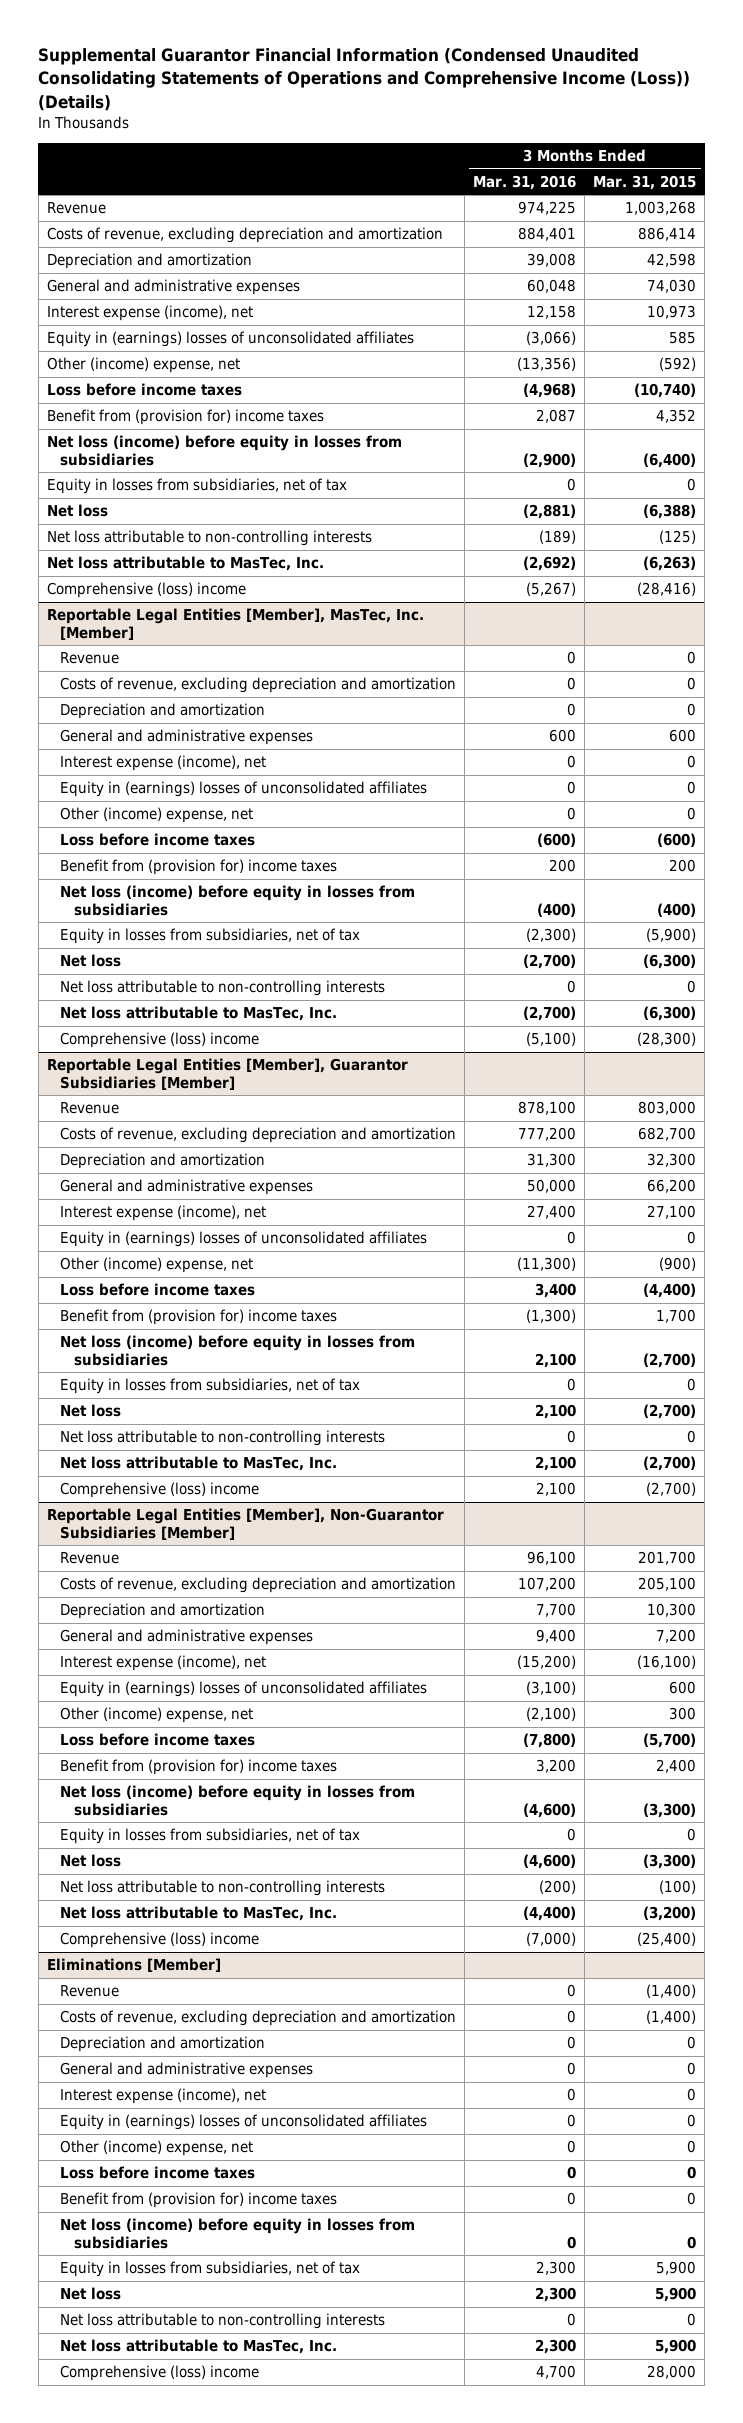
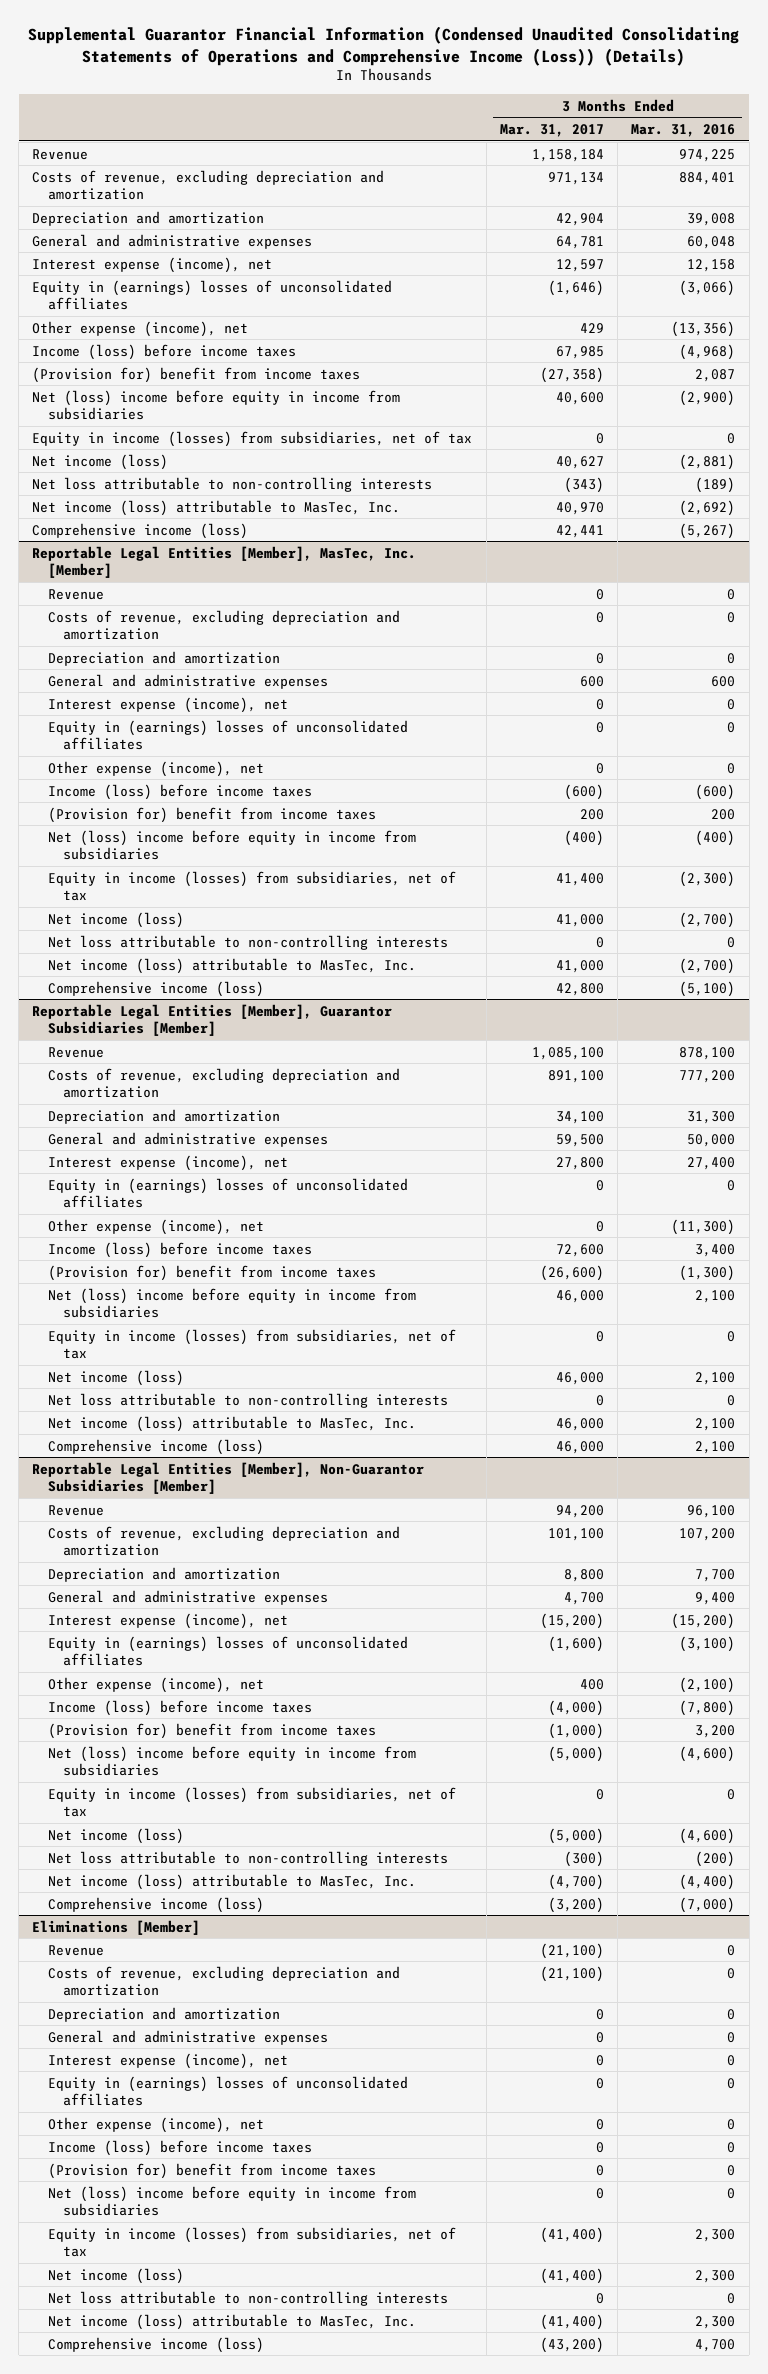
[593,174,697,190] Mar. 31, 2015 -> none
none -> [499,124,604,138] Mar. 31, 2017
[46,357,240,374] Other (income) expense, net -> [32,320,249,337] Other expense (income), net
[46,383,242,397] Loss before income taxes -> [32,343,297,360] Income (loss) before income taxes
[46,409,324,426] Benefit from (provision for) income taxes -> [32,366,361,383] (Provision for) benefit from income taxes
[46,435,402,466] Net loss (income) before equity in losses from subsidiaries -> [32,389,401,421] Net (loss) income before equity in income from subsidiaries
[46,478,347,495] Equity in losses from subsidiaries, net of tax -> [32,430,473,447] Equity in income (losses) from subsidiaries, net of tax
[46,504,108,518] Net loss -> [32,453,169,470] Net income (loss)
[46,556,324,572] Net loss attributable to MasTec, Inc. -> [32,499,401,516] Net income (loss) attributable to MasTec, Inc.
[46,582,246,599] Comprehensive (loss) income -> [32,522,249,539] Comprehensive income (loss)
[60,807,254,824] Other (income) expense, net -> [47,760,264,777] Other expense (income), net
[60,833,256,847] Loss before income taxes -> [47,783,312,800] Income (loss) before income taxes
[60,859,338,876] Benefit from (provision for) income taxes -> [47,806,376,823] (Provision for) benefit from income taxes
[60,885,416,916] Net loss (income) before equity in losses from subsidiaries -> [47,829,416,861] Net (loss) income before equity in income from subsidiaries
[60,928,361,945] Equity in losses from subsidiaries, net of tax -> [47,870,456,902] Equity in income (losses) from subsidiaries, net of tax
[60,954,122,968] Net loss -> [47,911,184,928] Net income (loss)
[60,1006,338,1022] Net loss attributable to MasTec, Inc. -> [47,957,416,974] Net income (loss) attributable to MasTec, Inc.
[60,1032,260,1049] Comprehensive (loss) income -> [47,980,264,997] Comprehensive income (loss)
[60,1257,254,1274] Other (income) expense, net -> [47,1218,264,1235] Other expense (income), net
[60,1283,256,1297] Loss before income taxes -> [47,1241,312,1258] Income (loss) before income taxes
[60,1309,338,1326] Benefit from (provision for) income taxes -> [47,1264,376,1281] (Provision for) benefit from income taxes
[60,1335,416,1366] Net loss (income) before equity in losses from subsidiaries -> [47,1287,416,1319] Net (loss) income before equity in income from subsidiaries
[60,1378,361,1395] Equity in losses from subsidiaries, net of tax -> [47,1328,456,1360] Equity in income (losses) from subsidiaries, net of tax
[60,1404,122,1418] Net loss -> [47,1369,184,1386] Net income (loss)
[60,1456,338,1472] Net loss attributable to MasTec, Inc. -> [47,1415,416,1432] Net income (loss) attributable to MasTec, Inc.
[60,1482,260,1499] Comprehensive (loss) income -> [47,1438,264,1455] Comprehensive income (loss)
[60,1707,254,1724] Other (income) expense, net -> [47,1676,264,1693] Other expense (income), net
[60,1733,256,1747] Loss before income taxes -> [47,1699,312,1716] Income (loss) before income taxes
[60,1759,338,1776] Benefit from (provision for) income taxes -> [47,1722,376,1739] (Provision for) benefit from income taxes
[60,1785,416,1816] Net loss (income) before equity in losses from subsidiaries -> [47,1745,416,1777] Net (loss) income before equity in income from subsidiaries
[60,1828,361,1845] Equity in losses from subsidiaries, net of tax -> [47,1786,456,1818] Equity in income (losses) from subsidiaries, net of tax
[60,1854,122,1868] Net loss -> [47,1827,184,1844] Net income (loss)
[60,1906,338,1922] Net loss attributable to MasTec, Inc. -> [47,1873,416,1890] Net income (loss) attributable to MasTec, Inc.
[60,1932,260,1949] Comprehensive (loss) income -> [47,1896,264,1913] Comprehensive income (loss)
[60,2140,254,2157] Other (income) expense, net -> [47,2116,264,2133] Other expense (income), net
[60,2166,256,2180] Loss before income taxes -> [47,2139,312,2156] Income (loss) before income taxes
[60,2192,338,2209] Benefit from (provision for) income taxes -> [47,2162,376,2179] (Provision for) benefit from income taxes
[60,2218,416,2249] Net loss (income) before equity in losses from subsidiaries -> [47,2185,416,2217] Net (loss) income before equity in income from subsidiaries
[60,2261,361,2278] Equity in losses from subsidiaries, net of tax -> [47,2226,456,2258] Equity in income (losses) from subsidiaries, net of tax
[60,2287,122,2301] Net loss -> [47,2267,184,2284] Net income (loss)
[60,2339,338,2355] Net loss attributable to MasTec, Inc. -> [47,2313,416,2330] Net income (loss) attributable to MasTec, Inc.
[60,2365,260,2382] Comprehensive (loss) income -> [47,2336,264,2353] Comprehensive income (loss)

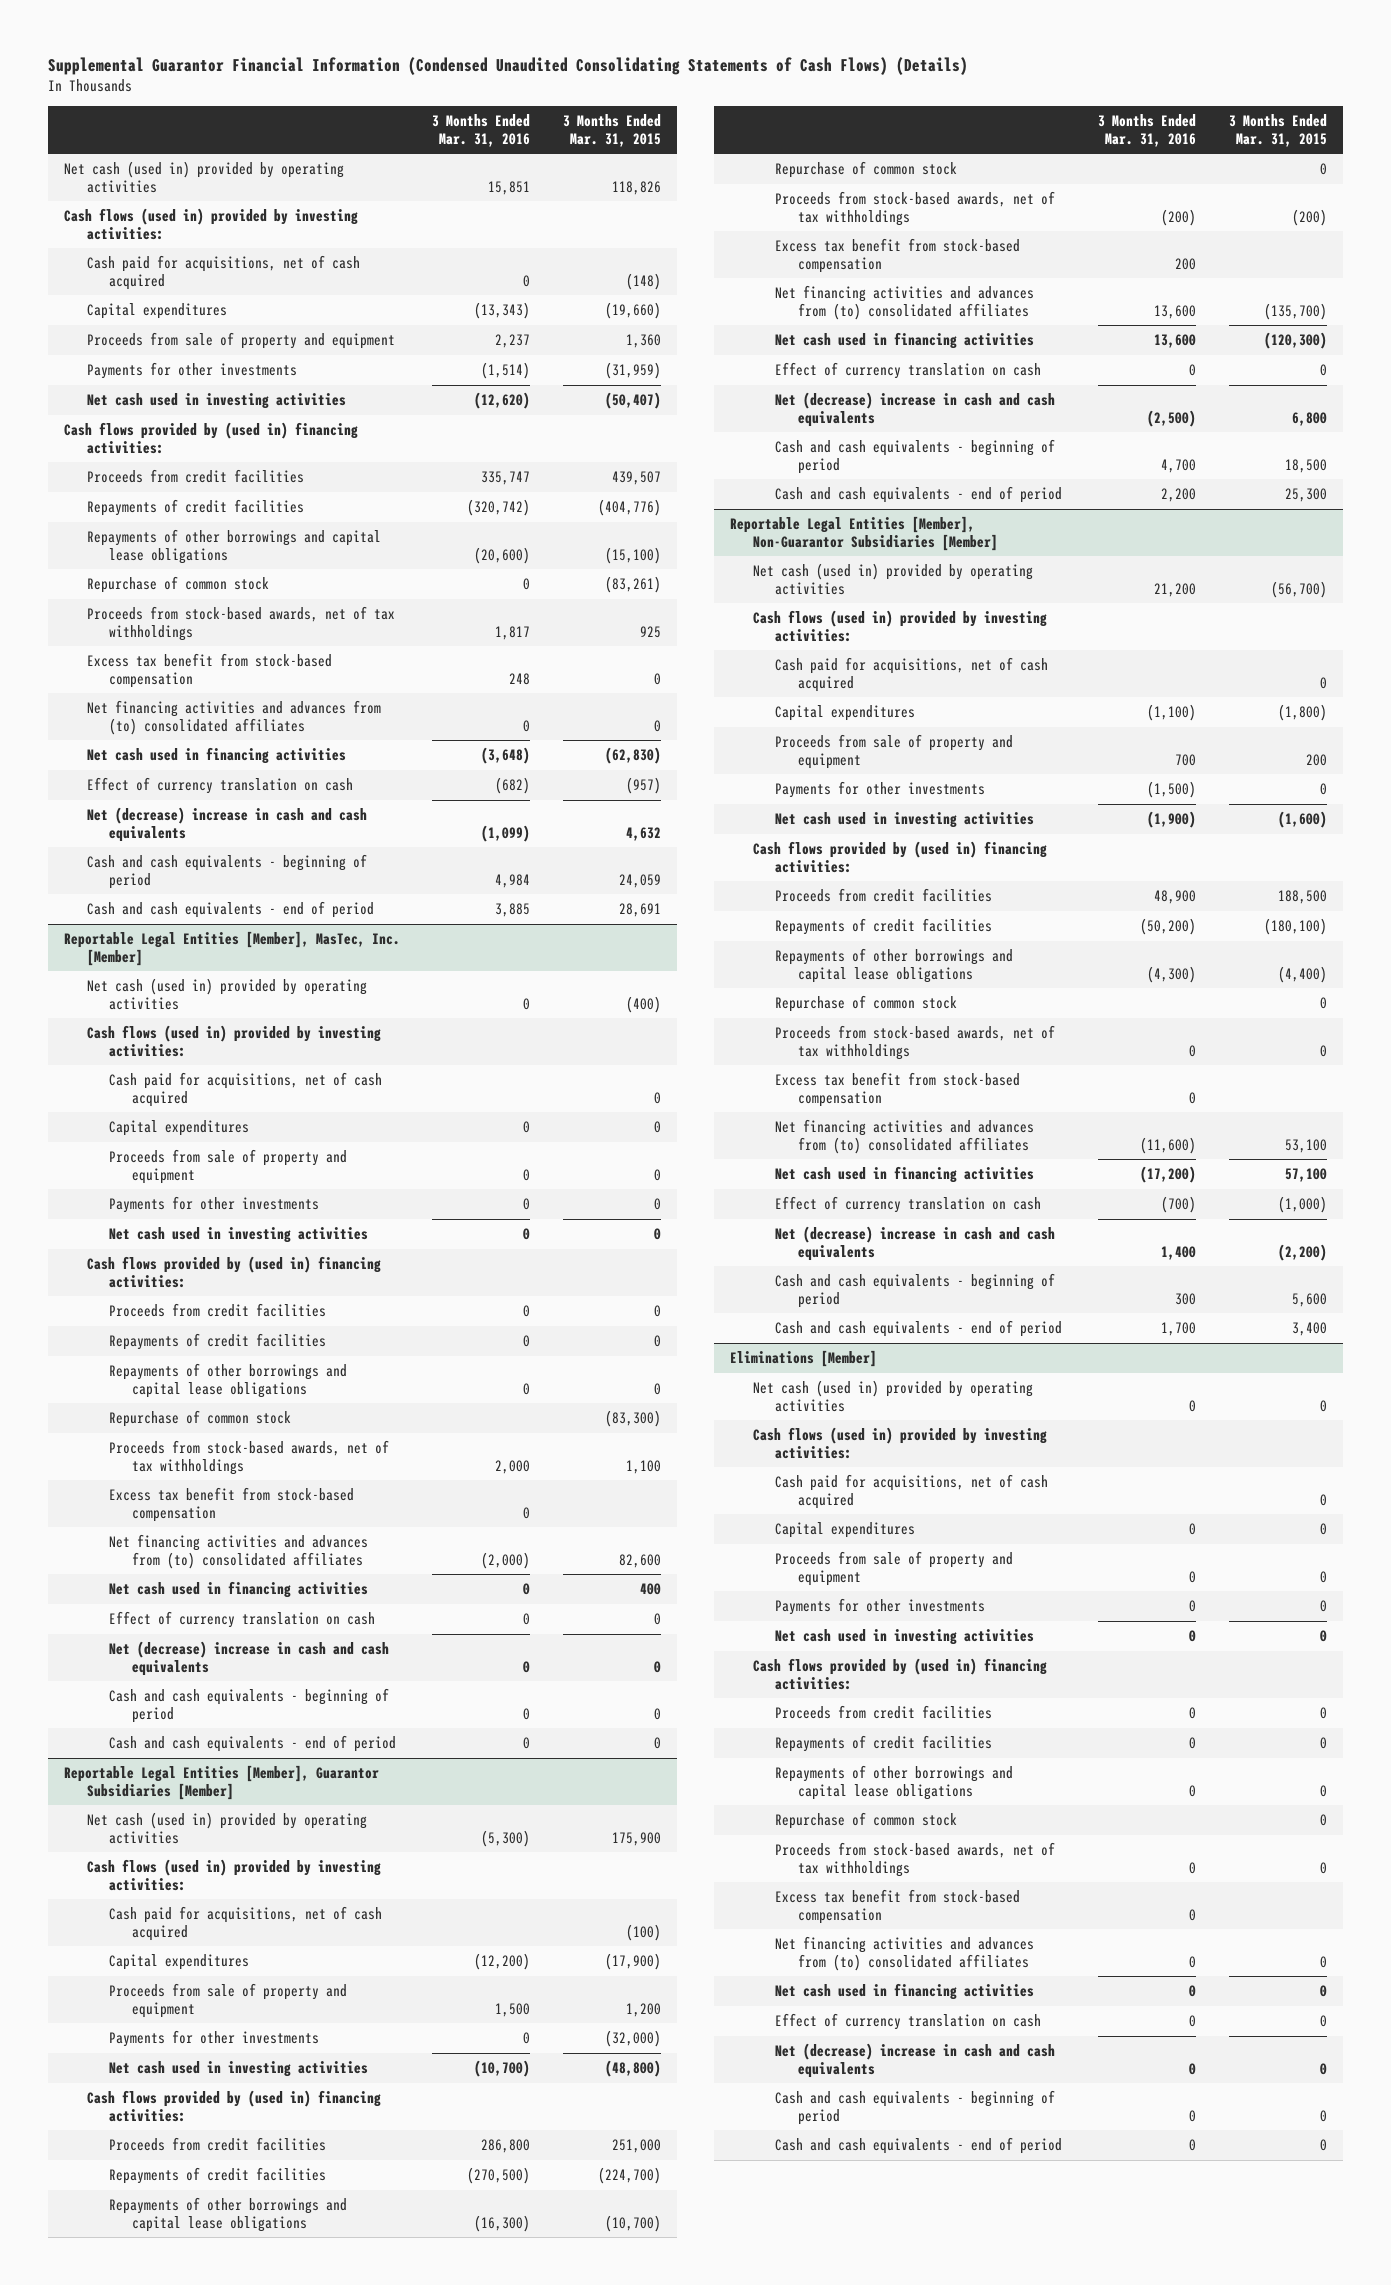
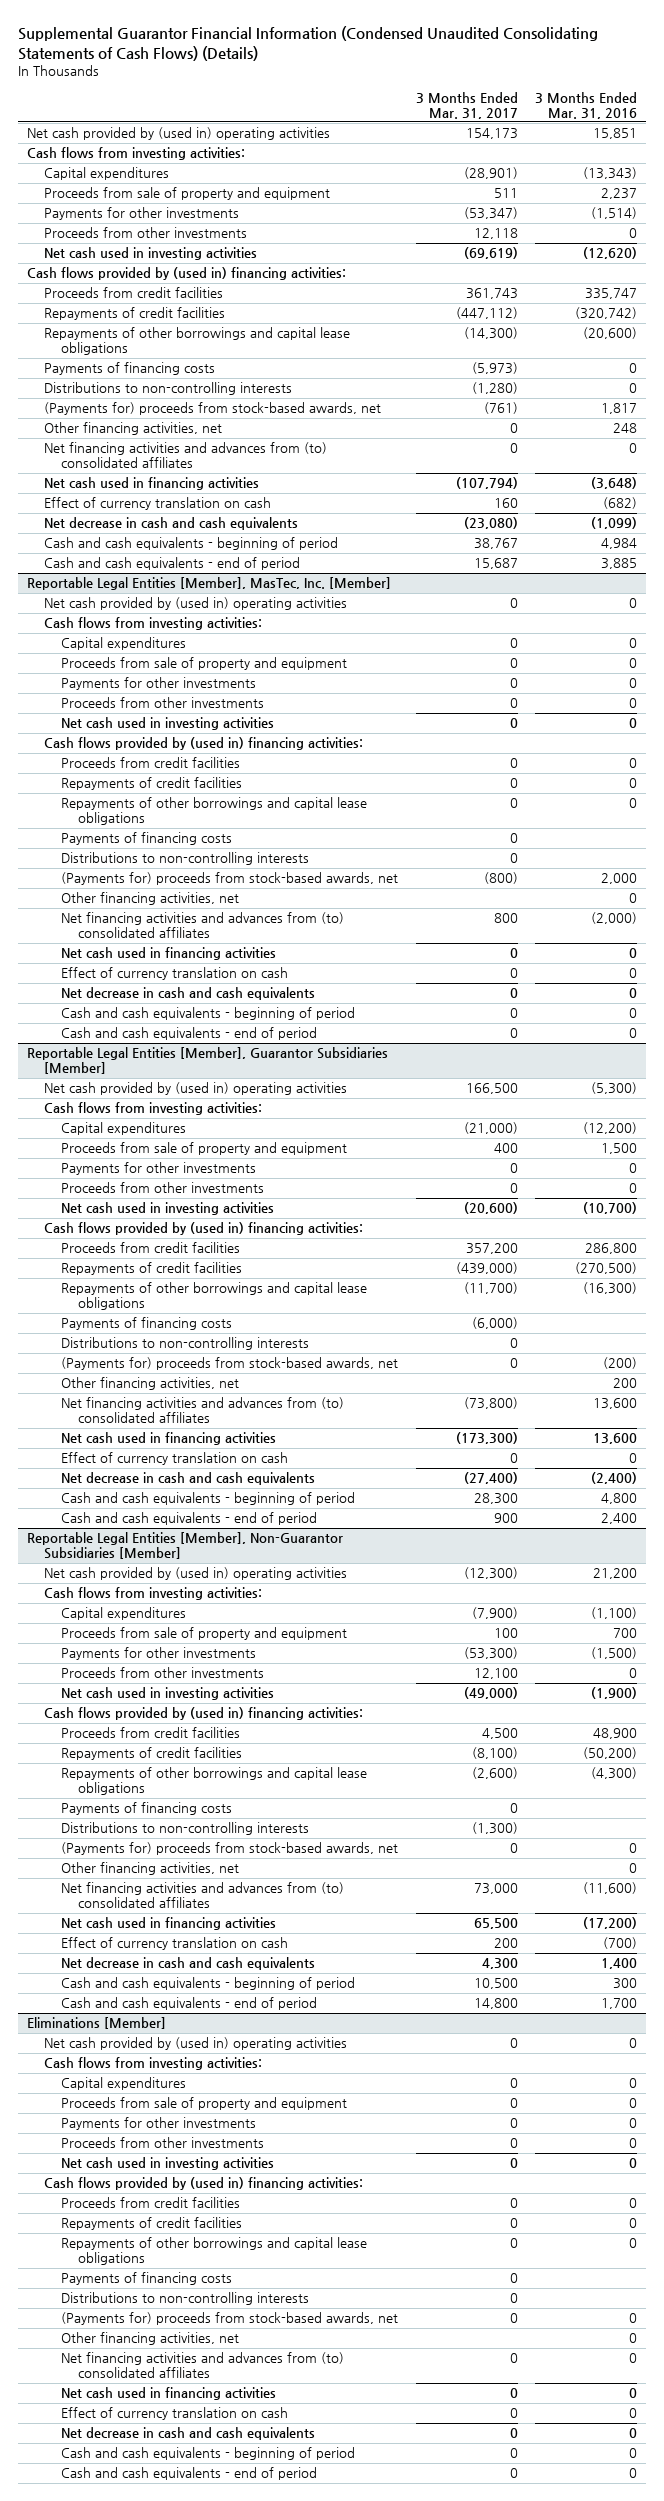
[562,114,661,147] 3 Months Ended Mar. 31, 2015 -> none
none -> [415,91,518,119] 3 Months Ended Mar. 31, 2017
[86,254,360,290] Cash paid for acquisitions, net of cash acquired -> none
[64,160,345,193] Net cash (used in) provided by operating activities -> [26,127,330,141] Net cash provided by (used in) operating activities
[64,207,359,240] Cash flows (used in) provided by investing activities: -> [26,147,245,161] Cash flows from investing activities:
none -> [44,227,248,239] Proceeds from other investments
[86,575,269,593] Repurchase of common stock -> none
none -> [44,362,216,376] Payments of financing costs
none -> [44,382,293,396] Distributions to non-controlling interests
[86,605,395,641] Proceeds from stock-based awards, net of tax withholdings -> [44,402,382,416] (Payments for) proceeds from stock-based awards, net
[86,652,332,688] Excess tax benefit from stock-based compensation -> [44,422,223,436] Other financing activities, net
[86,806,367,842] Net (decrease) increase in cash and cash equivalents -> [44,517,299,531] Net decrease in cash and cash equivalents
[109,1071,383,1107] Cash paid for acquisitions, net of cash acquired -> none
[86,977,367,1010] Net cash (used in) provided by operating activities -> [44,597,348,611] Net cash provided by (used in) operating activities
[86,1024,381,1057] Cash flows (used in) provided by investing activities: -> [44,617,263,631] Cash flows from investing activities:
none -> [61,697,265,709] Proceeds from other investments
[109,1409,292,1427] Repurchase of common stock -> none
[109,1486,355,1522] Excess tax benefit from stock-based compensation -> none
none -> [61,832,233,846] Payments of financing costs
none -> [61,852,310,866] Distributions to non-controlling interests
[109,1439,390,1475] Proceeds from stock-based awards, net of tax withholdings -> [61,872,399,886] (Payments for) proceeds from stock-based awards, net
none -> [61,892,240,906] Other financing activities, net
[109,1640,390,1676] Net (decrease) increase in cash and cash equivalents -> [61,987,316,1001] Net decrease in cash and cash equivalents
[109,1905,383,1941] Cash paid for acquisitions, net of cash acquired -> none
[86,1811,367,1844] Net cash (used in) provided by operating activities -> [44,1082,348,1096] Net cash provided by (used in) operating activities
[86,1858,381,1891] Cash flows (used in) provided by investing activities: -> [44,1102,263,1116] Cash flows from investing activities:
none -> [61,1182,265,1194] Proceeds from other investments
[775,160,958,178] Repurchase of common stock -> none
[775,237,1021,273] Excess tax benefit from stock-based compensation -> none
none -> [61,1317,233,1331] Payments of financing costs
none -> [61,1337,310,1351] Distributions to non-controlling interests
[775,190,1056,226] Proceeds from stock-based awards, net of tax withholdings -> [61,1357,399,1371] (Payments for) proceeds from stock-based awards, net
none -> [61,1377,240,1391] Other financing activities, net
[775,391,1056,427] Net (decrease) increase in cash and cash equivalents -> [61,1472,316,1486] Net decrease in cash and cash equivalents
[1147,409,1197,427] (2,500) -> [591,1472,638,1485] (2,400)
[1161,458,1197,473] 4,700 -> [601,1493,638,1505] 4,800
[1161,487,1197,502] 2,200 -> [601,1513,638,1525] 2,400
[775,656,1049,692] Cash paid for acquisitions, net of cash acquired -> none
[752,562,1033,595] Net cash (used in) provided by operating activities -> [44,1567,348,1581] Net cash provided by (used in) operating activities
[752,609,1047,642] Cash flows (used in) provided by investing activities: -> [44,1587,263,1601] Cash flows from investing activities:
none -> [61,1667,265,1679] Proceeds from other investments
[775,994,958,1012] Repurchase of common stock -> none
[775,1071,1021,1107] Excess tax benefit from stock-based compensation -> none
none -> [61,1802,233,1816] Payments of financing costs
none -> [61,1822,310,1836] Distributions to non-controlling interests
[775,1024,1056,1060] Proceeds from stock-based awards, net of tax withholdings -> [61,1842,399,1856] (Payments for) proceeds from stock-based awards, net
none -> [61,1862,240,1876] Other financing activities, net
[775,1225,1056,1261] Net (decrease) increase in cash and cash equivalents -> [61,1957,316,1971] Net decrease in cash and cash equivalents
[775,1473,1049,1509] Cash paid for acquisitions, net of cash acquired -> none
[752,1379,1033,1412] Net cash (used in) provided by operating activities -> [44,2037,348,2051] Net cash provided by (used in) operating activities
[752,1426,1047,1459] Cash flows (used in) provided by investing activities: -> [44,2057,263,2071] Cash flows from investing activities:
none -> [61,2137,265,2149] Proceeds from other investments
[775,1811,958,1829] Repurchase of common stock -> none
[775,1888,1021,1924] Excess tax benefit from stock-based compensation -> none
none -> [61,2272,233,2286] Payments of financing costs
none -> [61,2292,310,2306] Distributions to non-controlling interests
[775,1841,1056,1877] Proceeds from stock-based awards, net of tax withholdings -> [61,2312,399,2326] (Payments for) proceeds from stock-based awards, net
none -> [61,2332,240,2346] Other financing activities, net
[775,2042,1056,2078] Net (decrease) increase in cash and cash equivalents -> [61,2427,316,2441] Net decrease in cash and cash equivalents

